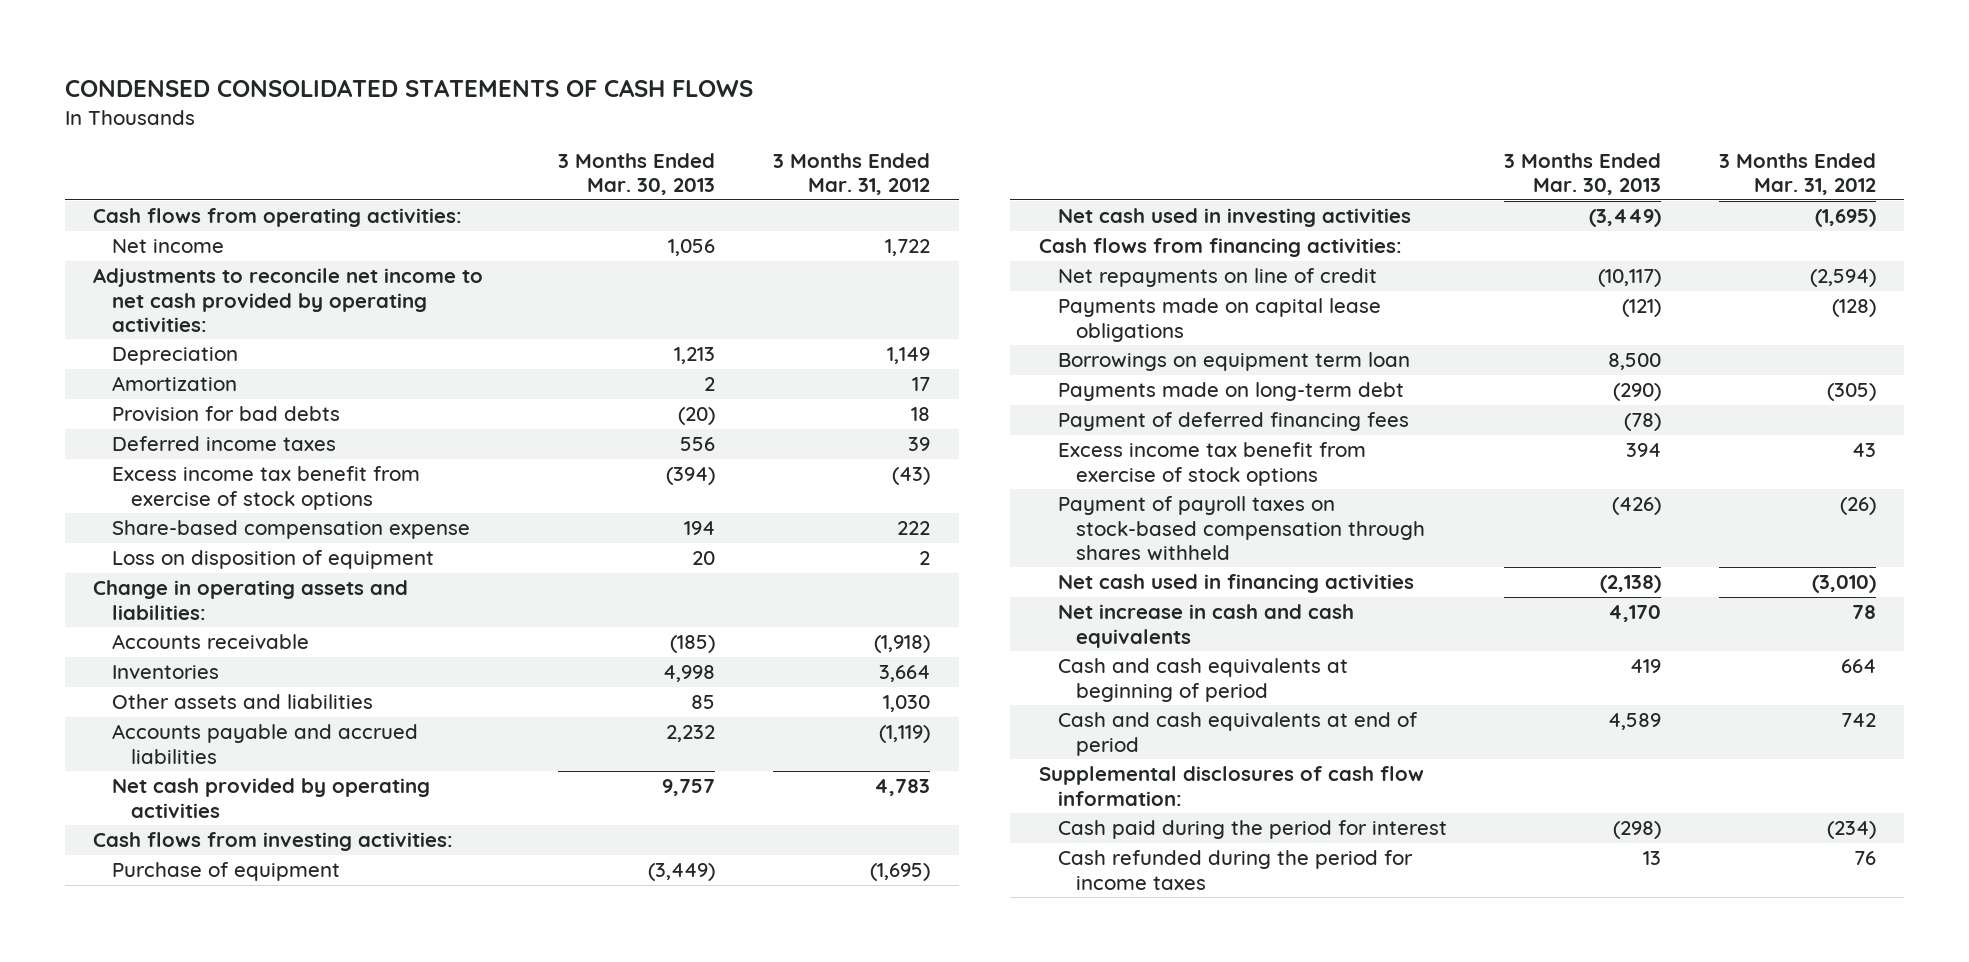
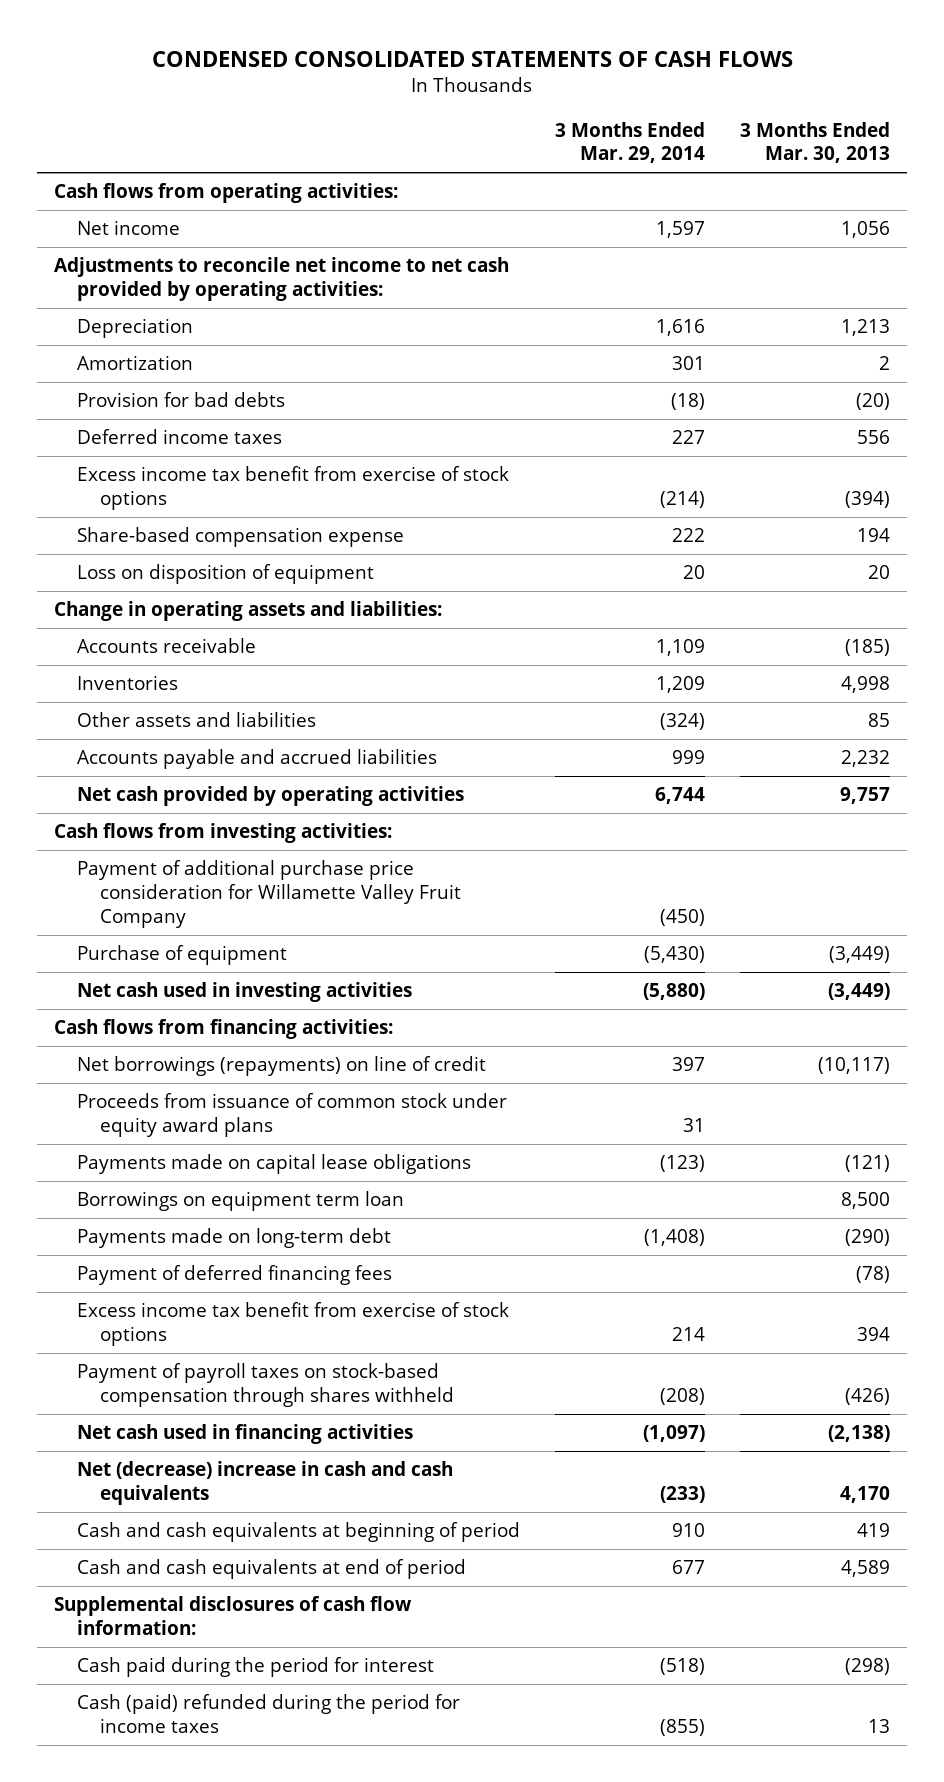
[772,152,930,195] 3 Months Ended Mar. 31, 2012 -> none
none -> [555,121,706,164] 3 Months Ended Mar. 29, 2014
none -> [77,860,461,929] Payment of additional purchase price consideration for Willamette Valley Fruit Company
[1057,268,1377,288] Net repayments on line of credit -> [77,1056,487,1077] Net borrowings (repayments) on line of credit
none -> [77,1093,508,1138] Proceeds from issuance of common stock under equity award plans
[1057,604,1354,648] Net increase in cash and cash equivalents -> [77,1461,454,1506] Net (decrease) increase in cash and cash equivalents
[1057,850,1413,890] Cash refunded during the period for income taxes -> [77,1694,461,1734] Cash (paid) refunded during the period for income taxes

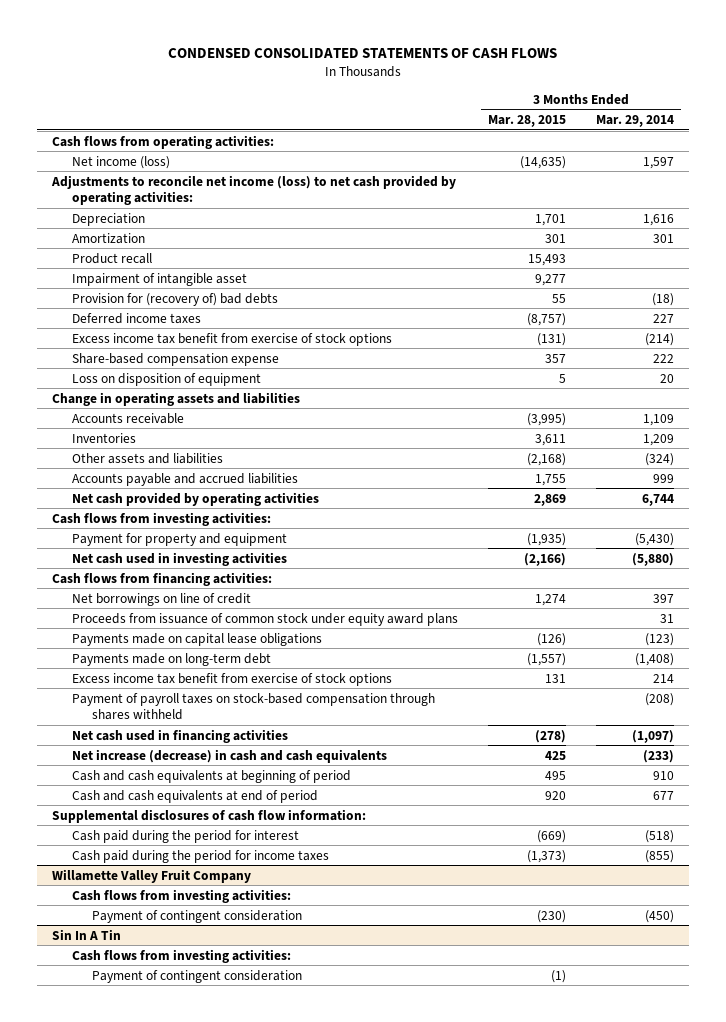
[739,121,890,164] 3 Months Ended Mar. 30, 2013 -> none
none -> [488,115,567,128] Mar. 28, 2015
[77,220,181,236] Net income -> [72,155,171,169] Net income (loss)
[54,257,510,302] Adjustments to reconcile net income to net cash provided by operating activities: -> [51,174,457,206] Adjustments to reconcile net income (loss) to net cash provided by operating activities:
none -> [72,252,153,264] Product recall
none -> [72,272,248,286] Impairment of intangible asset
[77,392,286,408] Provision for bad debts -> [72,292,279,306] Provision for (recovery of) bad debts
[54,601,443,622] Change in operating assets and liabilities: -> [52,391,301,406] Change in operating assets and liabilities
[77,860,461,929] Payment of additional purchase price consideration for Willamette Valley Fruit Company -> none
[77,945,288,966] Purchase of equipment -> [72,532,288,546] Payment for property and equipment
[77,1056,487,1077] Net borrowings (repayments) on line of credit -> [72,592,252,606] Net borrowings on line of credit
[77,1191,405,1212] Borrowings on equipment term loan -> none
[77,1265,393,1286] Payment of deferred financing fees -> none
[77,1461,454,1506] Net (decrease) increase in cash and cash equivalents -> [72,748,388,763] Net increase (decrease) in cash and cash equivalents
[77,1694,461,1734] Cash (paid) refunded during the period for income taxes -> [72,849,330,863] Cash paid during the period for income taxes
none -> [52,868,252,883] Willamette Valley Fruit Company
none -> [72,888,292,903] Cash flows from investing activities:
none -> [92,909,303,923] Payment of contingent consideration
none -> [52,928,122,940] Sin In A Tin
none -> [72,948,292,963] Cash flows from investing activities:
none -> [92,969,303,983] Payment of contingent consideration

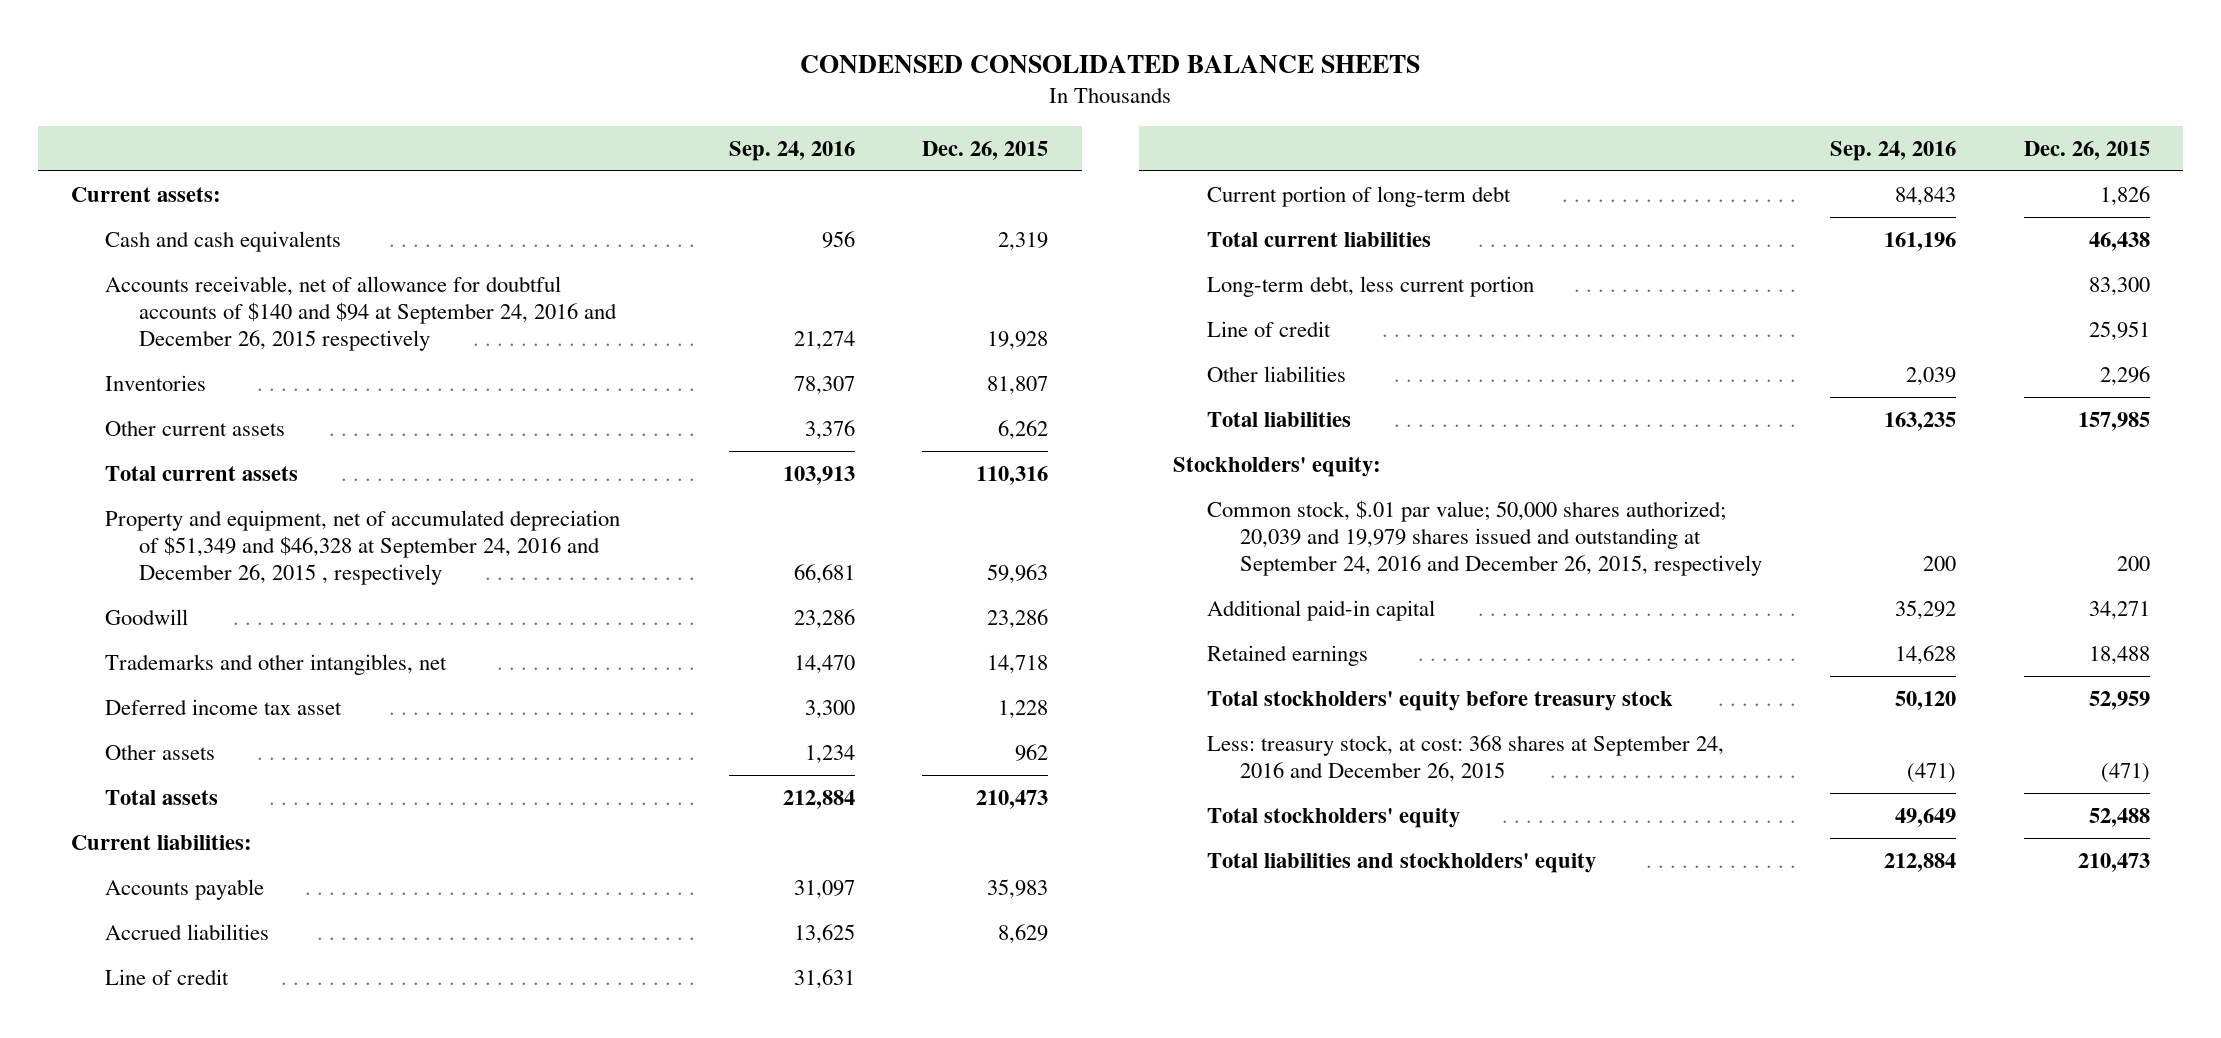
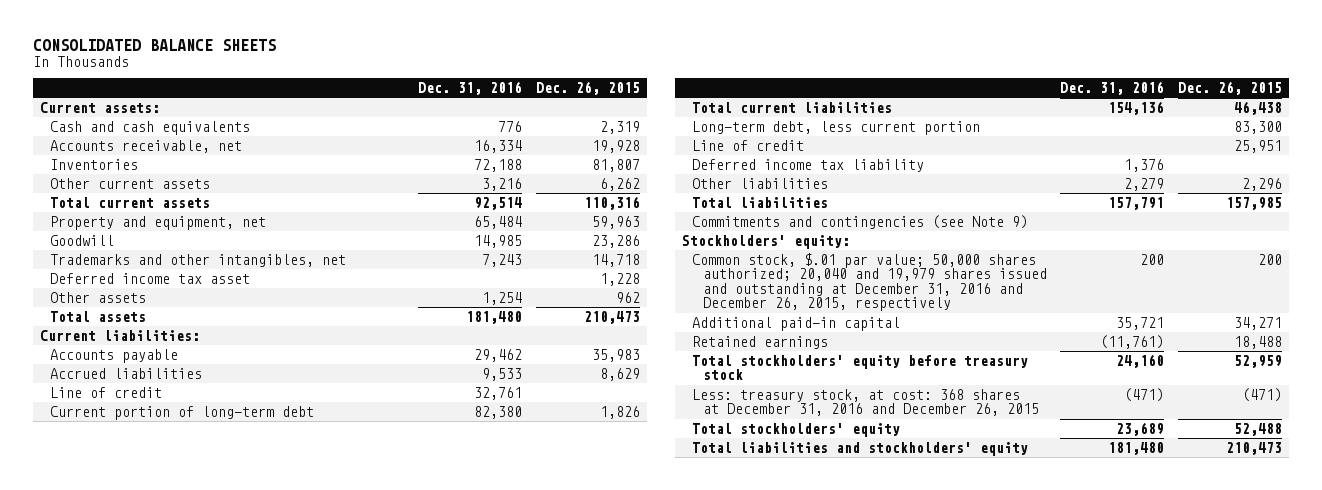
[800,54,1421,73] CONDENSED CONSOLIDATED BALANCE SHEETS -> [33,38,277,51] CONSOLIDATED BALANCE SHEETS
[728,141,855,162] Sep. 24, 2016 -> none
none -> [418,80,523,95] Dec. 31, 2016
[105,275,618,351] Accounts receivable, net of allowance for doubtful accounts of $140 and $94 at September 24, 2016 and December 26, 2015 respectively -> [50,139,243,153] Accounts receivable, net
[105,509,621,585] Property and equipment, net of accumulated depreciation of $51,349 and $46,328 at September 24, 2016 and December 26, 2015 , respectively -> [50,215,267,230] Property and equipment, net
none -> [692,158,925,172] Deferred income tax liability
none -> [692,214,1029,229] Commitments and contingencies (see Note 9)
[1206,499,1763,576] Common stock, $.01 par value; 50,000 shares authorized; 20,039 and 19,979 shares issued and outstanding at September 24, 2016 and December 26, 2015, respectively -> [692,252,1047,312] Common stock, $.01 par value; 50,000 shares authorized; 20,040 and 19,979 shares issued and outstanding at December 31, 2016 and December 26, 2015, respectively
[1206,734,1724,782] Less: treasury stock, at cost: 368 shares at September 24, 2016 and December 26, 2015 -> [692,388,1039,417] Less: treasury stock, at cost: 368 shares at December 31, 2016 and December 26, 2015

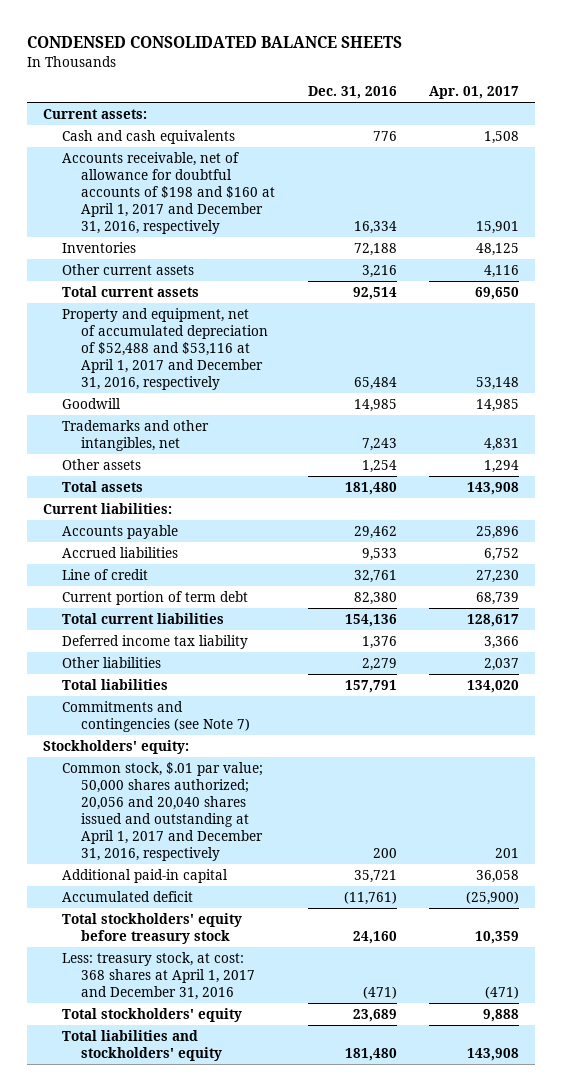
[33,38,277,51] CONSOLIDATED BALANCE SHEETS -> [27,36,403,49] CONDENSED CONSOLIDATED BALANCE SHEETS
[535,80,640,95] Dec. 26, 2015 -> none
none -> [429,86,520,100] Apr. 01, 2017
[50,139,243,153] Accounts receivable, net -> [62,151,276,235] Accounts receivable, net of allowance for doubtful accounts of $198 and $160 at April 1, 2017 and December 31, 2016, respectively
[50,215,267,230] Property and equipment, net -> [62,307,269,391] Property and equipment, net of accumulated depreciation of $52,488 and $53,116 at April 1, 2017 and December 31, 2016, respectively
[50,272,251,284] Deferred income tax asset -> none
[50,405,315,420] Current portion of long-term debt -> [62,590,249,605] Current portion of term debt
[692,120,981,135] Long-term debt, less current portion -> none
[692,139,805,151] Line of credit -> none
[692,214,1029,229] Commitments and contingencies (see Note 9) -> [62,700,251,732] Commitments and contingencies (see Note 7)
[692,252,1047,312] Common stock, $.01 par value; 50,000 shares authorized; 20,040 and 19,979 shares issued and outstanding at December 31, 2016 and December 26, 2015, respectively -> [62,761,264,862] Common stock, $.01 par value; 50,000 shares authorized; 20,056 and 20,040 shares issued and outstanding at April 1, 2017 and December 31, 2016, respectively
[692,335,829,349] Retained earnings -> [62,890,194,902] Accumulated deficit
[692,388,1039,417] Less: treasury stock, at cost: 368 shares at December 31, 2016 and December 26, 2015 -> [62,951,256,1001] Less: treasury stock, at cost: 368 shares at April 1, 2017 and December 31, 2016

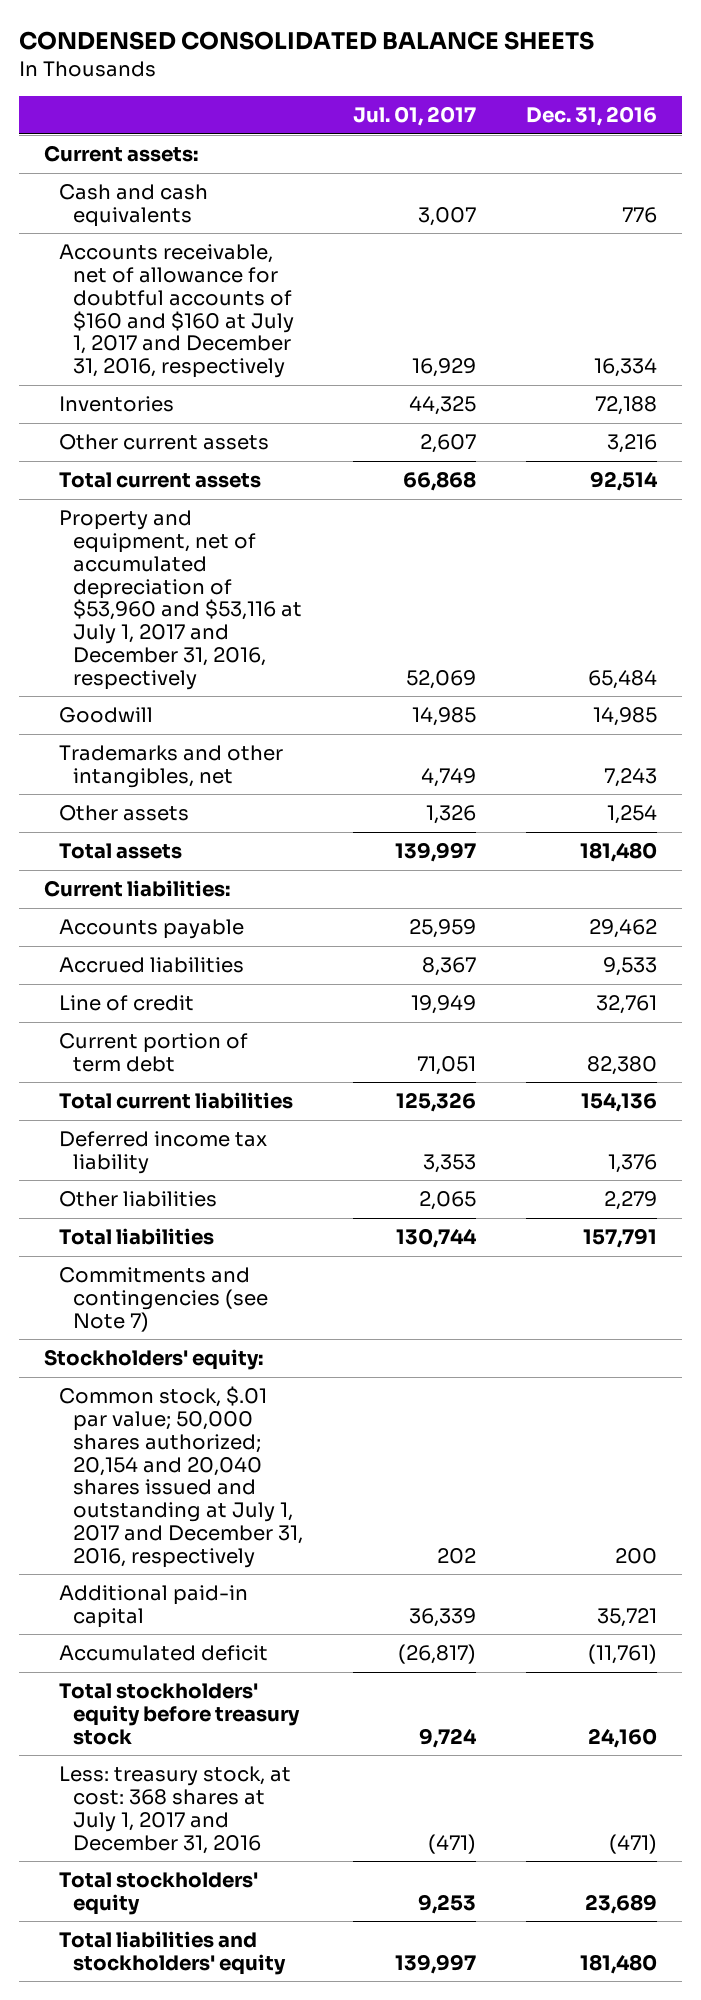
[429,86,520,100] Apr. 01, 2017 -> none
none -> [353,106,477,127] Jul. 01, 2017
[62,151,276,235] Accounts receivable, net of allowance for doubtful accounts of $198 and $160 at April 1, 2017 and December 31, 2016, respectively -> [58,244,295,379] Accounts receivable, net of allowance for doubtful accounts of $160 and $160 at July 1, 2017 and December 31, 2016, respectively
[62,307,269,391] Property and equipment, net of accumulated depreciation of $52,488 and $53,116 at April 1, 2017 and December 31, 2016, respectively -> [58,510,303,690] Property and equipment, net of accumulated depreciation of $53,960 and $53,116 at July 1, 2017 and December 31, 2016, respectively
[62,761,264,862] Common stock, $.01 par value; 50,000 shares authorized; 20,056 and 20,040 shares issued and outstanding at April 1, 2017 and December 31, 2016, respectively -> [58,1386,304,1568] Common stock, $.01 par value; 50,000 shares authorized; 20,154 and 20,040 shares issued and outstanding at July 1, 2017 and December 31, 2016, respectively
[62,951,256,1001] Less: treasury stock, at cost: 368 shares at April 1, 2017 and December 31, 2016 -> [58,1766,291,1854] Less: treasury stock, at cost: 368 shares at July 1, 2017 and December 31, 2016

